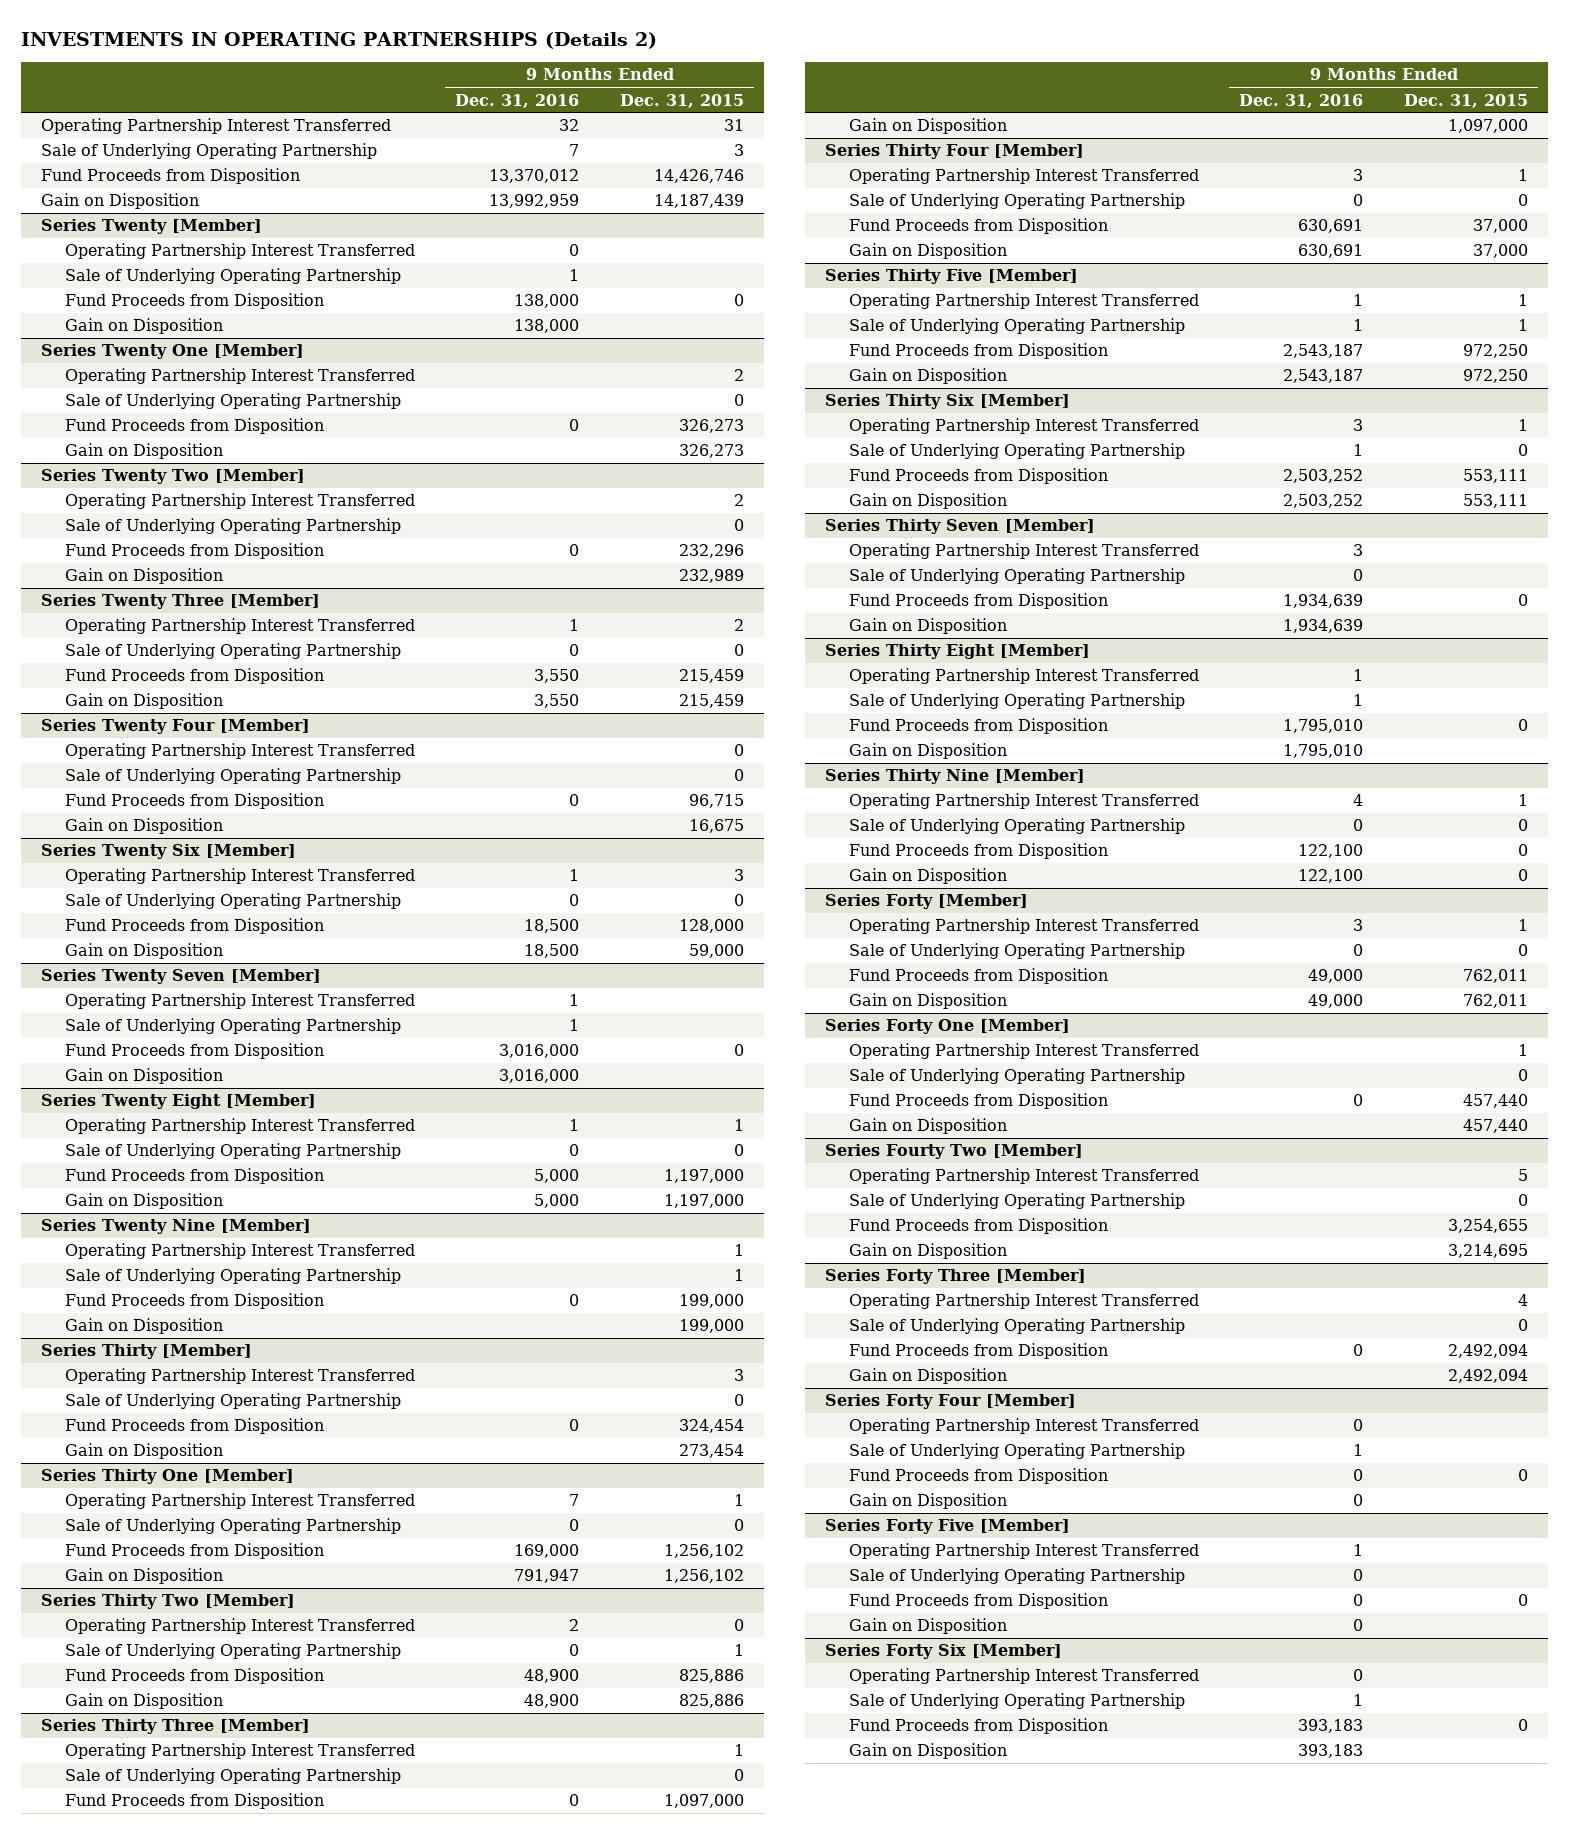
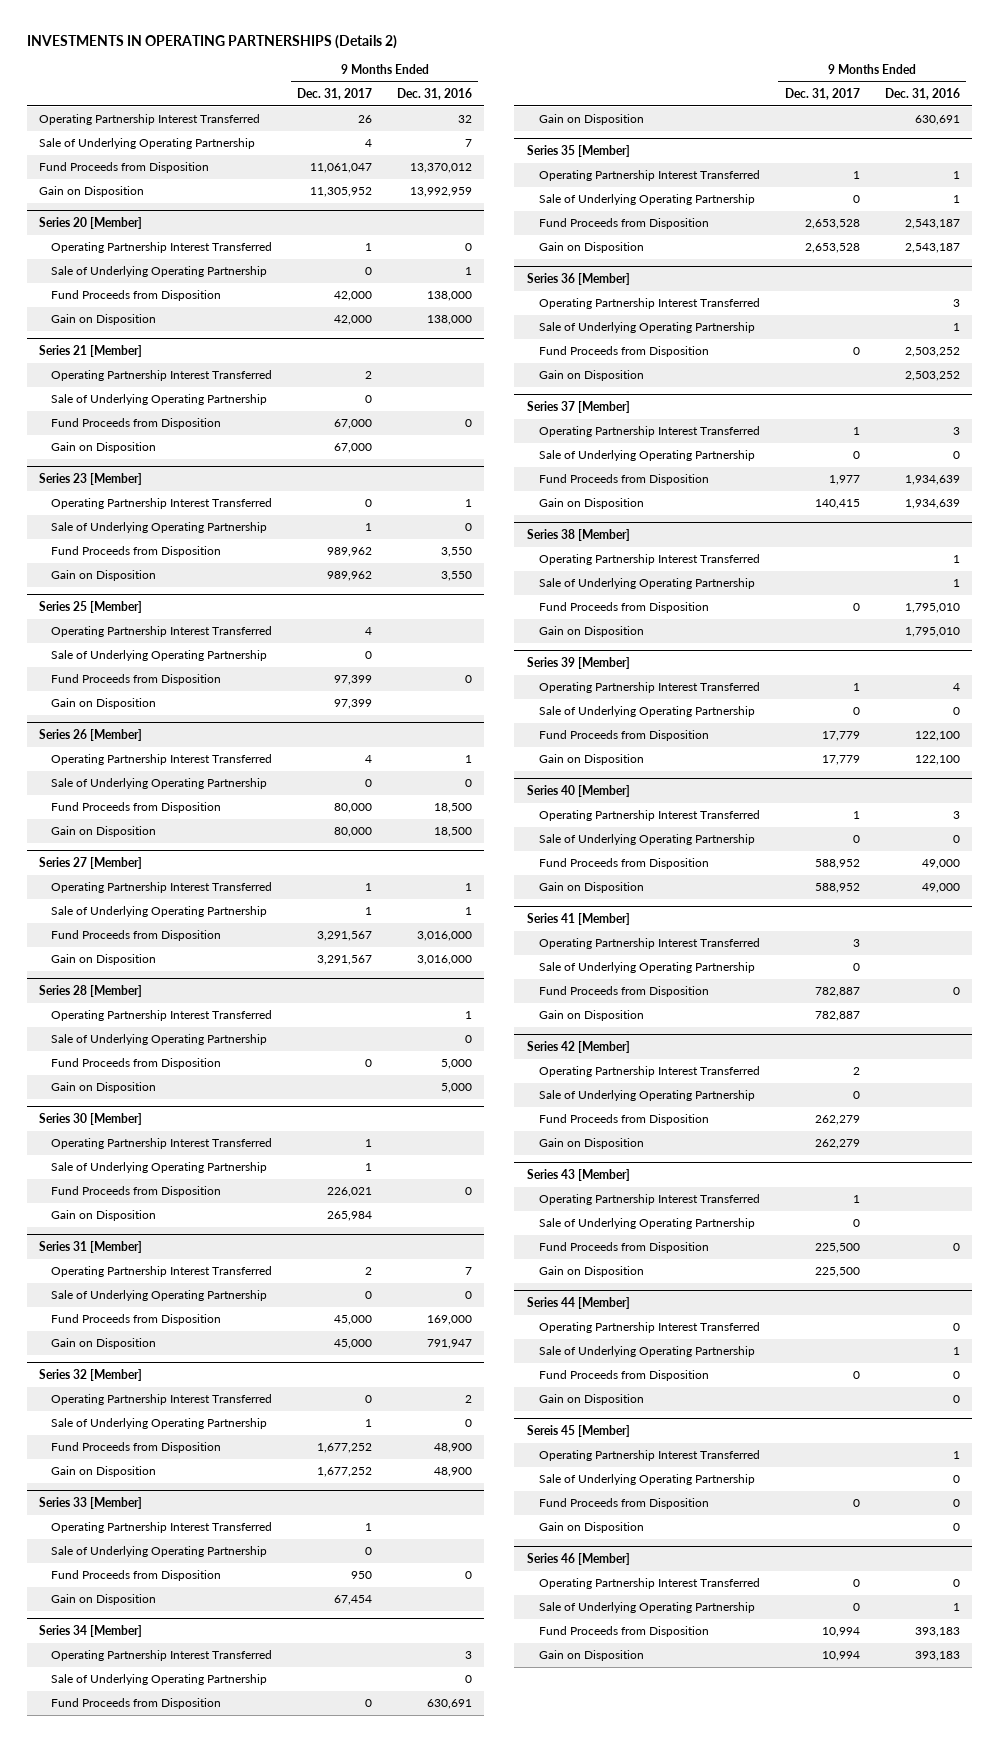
[619,93,744,108] Dec. 31, 2015 -> none
none -> [297,87,373,100] Dec. 31, 2017
[40,219,262,235] Series Twenty [Member] -> [39,217,143,230] Series 20 [Member]
[64,368,415,385] Operating Partnership Interest Transferred -> none
[64,393,401,410] Sale of Underlying Operating Partnership -> none
[64,418,324,435] Fund Proceeds from Disposition -> none
[64,443,223,460] Gain on Disposition -> none
[40,469,305,485] Series Twenty Two [Member] -> none
[40,344,304,360] Series Twenty One [Member] -> [39,345,143,358] Series 21 [Member]
[40,594,320,610] Series Twenty Three [Member] -> [39,473,143,486] Series 23 [Member]
[40,719,310,735] Series Twenty Four [Member] -> none
none -> [39,601,143,614] Series 25 [Member]
[40,844,296,860] Series Twenty Six [Member] -> [39,729,143,742] Series 26 [Member]
[40,969,321,985] Series Twenty Seven [Member] -> [39,857,143,870] Series 27 [Member]
[40,1094,316,1110] Series Twenty Eight [Member] -> [39,985,143,998] Series 28 [Member]
[40,1219,311,1235] Series Twenty Nine [Member] -> none
[64,1243,415,1260] Operating Partnership Interest Transferred -> none
[64,1268,401,1285] Sale of Underlying Operating Partnership -> none
[64,1293,324,1310] Fund Proceeds from Disposition -> none
[64,1318,223,1335] Gain on Disposition -> none
[40,1344,252,1360] Series Thirty [Member] -> [39,1113,143,1126] Series 30 [Member]
[40,1469,294,1485] Series Thirty One [Member] -> [39,1241,143,1254] Series 31 [Member]
[40,1594,295,1610] Series Thirty Two [Member] -> [39,1369,143,1382] Series 32 [Member]
[40,1719,310,1735] Series Thirty Three [Member] -> [39,1497,143,1510] Series 33 [Member]
[824,144,1084,160] Series Thirty Four [Member] -> [39,1625,143,1638] Series 34 [Member]
[824,269,1078,285] Series Thirty Five [Member] -> [526,145,630,158] Series 35 [Member]
[824,394,1070,410] Series Thirty Six [Member] -> [526,273,630,286] Series 36 [Member]
[824,519,1095,535] Series Thirty Seven [Member] -> [526,401,630,414] Series 37 [Member]
[824,644,1090,660] Series Thirty Eight [Member] -> [526,529,630,542] Series 38 [Member]
[824,769,1085,785] Series Thirty Nine [Member] -> [526,657,630,670] Series 39 [Member]
[824,894,1028,910] Series Forty [Member] -> [526,785,630,798] Series 40 [Member]
[824,1019,1070,1035] Series Forty One [Member] -> [526,913,630,926] Series 41 [Member]
[824,1144,1083,1160] Series Fourty Two [Member] -> [526,1041,630,1054] Series 42 [Member]
[824,1269,1086,1285] Series Forty Three [Member] -> [526,1169,630,1182] Series 43 [Member]
[824,1394,1076,1410] Series Forty Four [Member] -> [526,1297,630,1310] Series 44 [Member]
[824,1519,1070,1535] Series Forty Five [Member] -> [526,1425,630,1438] Sereis 45 [Member]
[824,1644,1062,1660] Series Forty Six [Member] -> [526,1553,630,1566] Series 46 [Member]

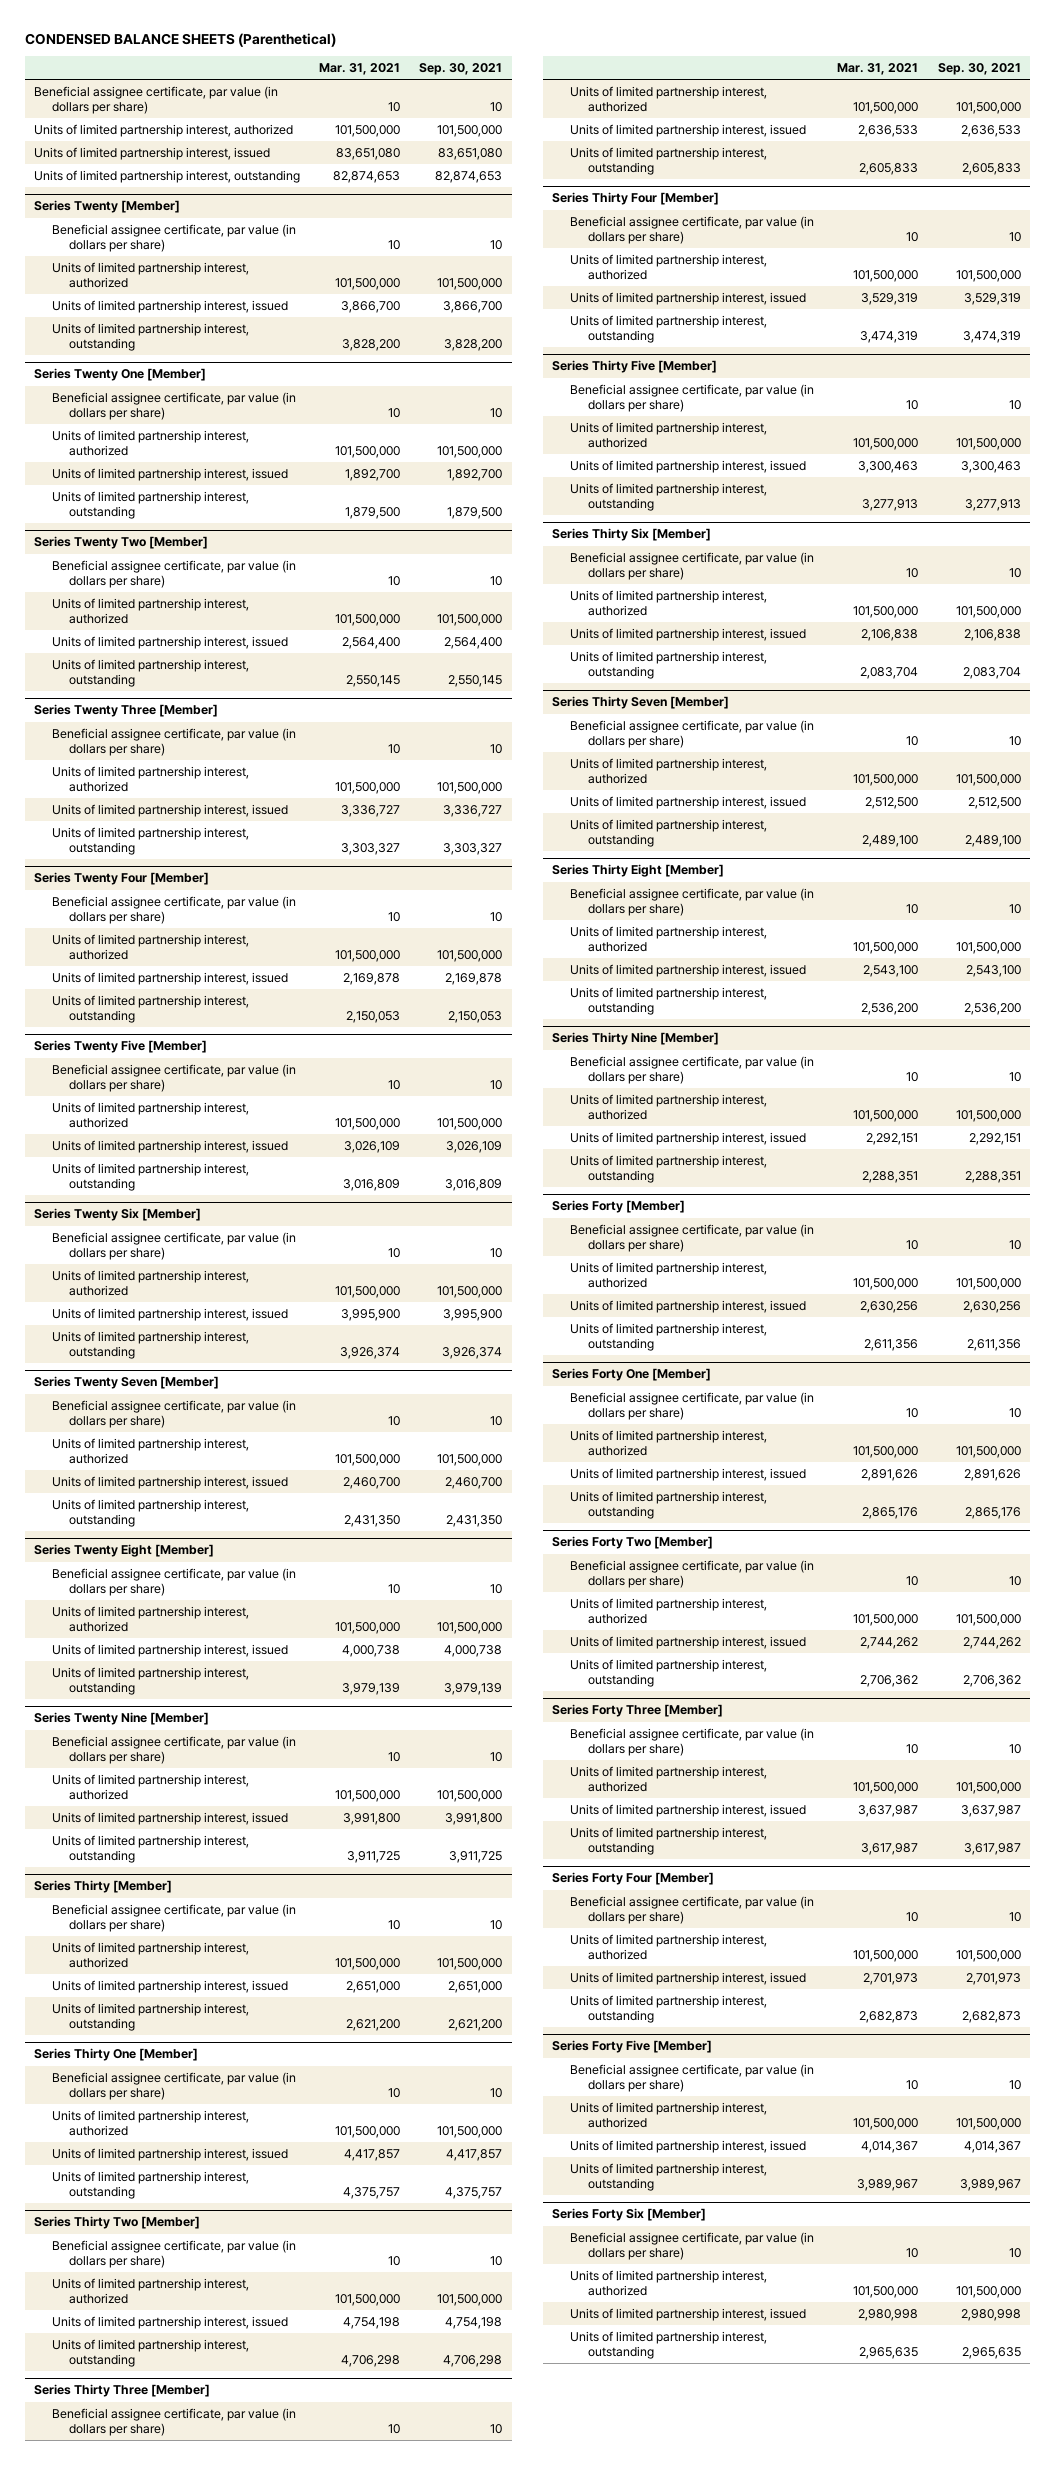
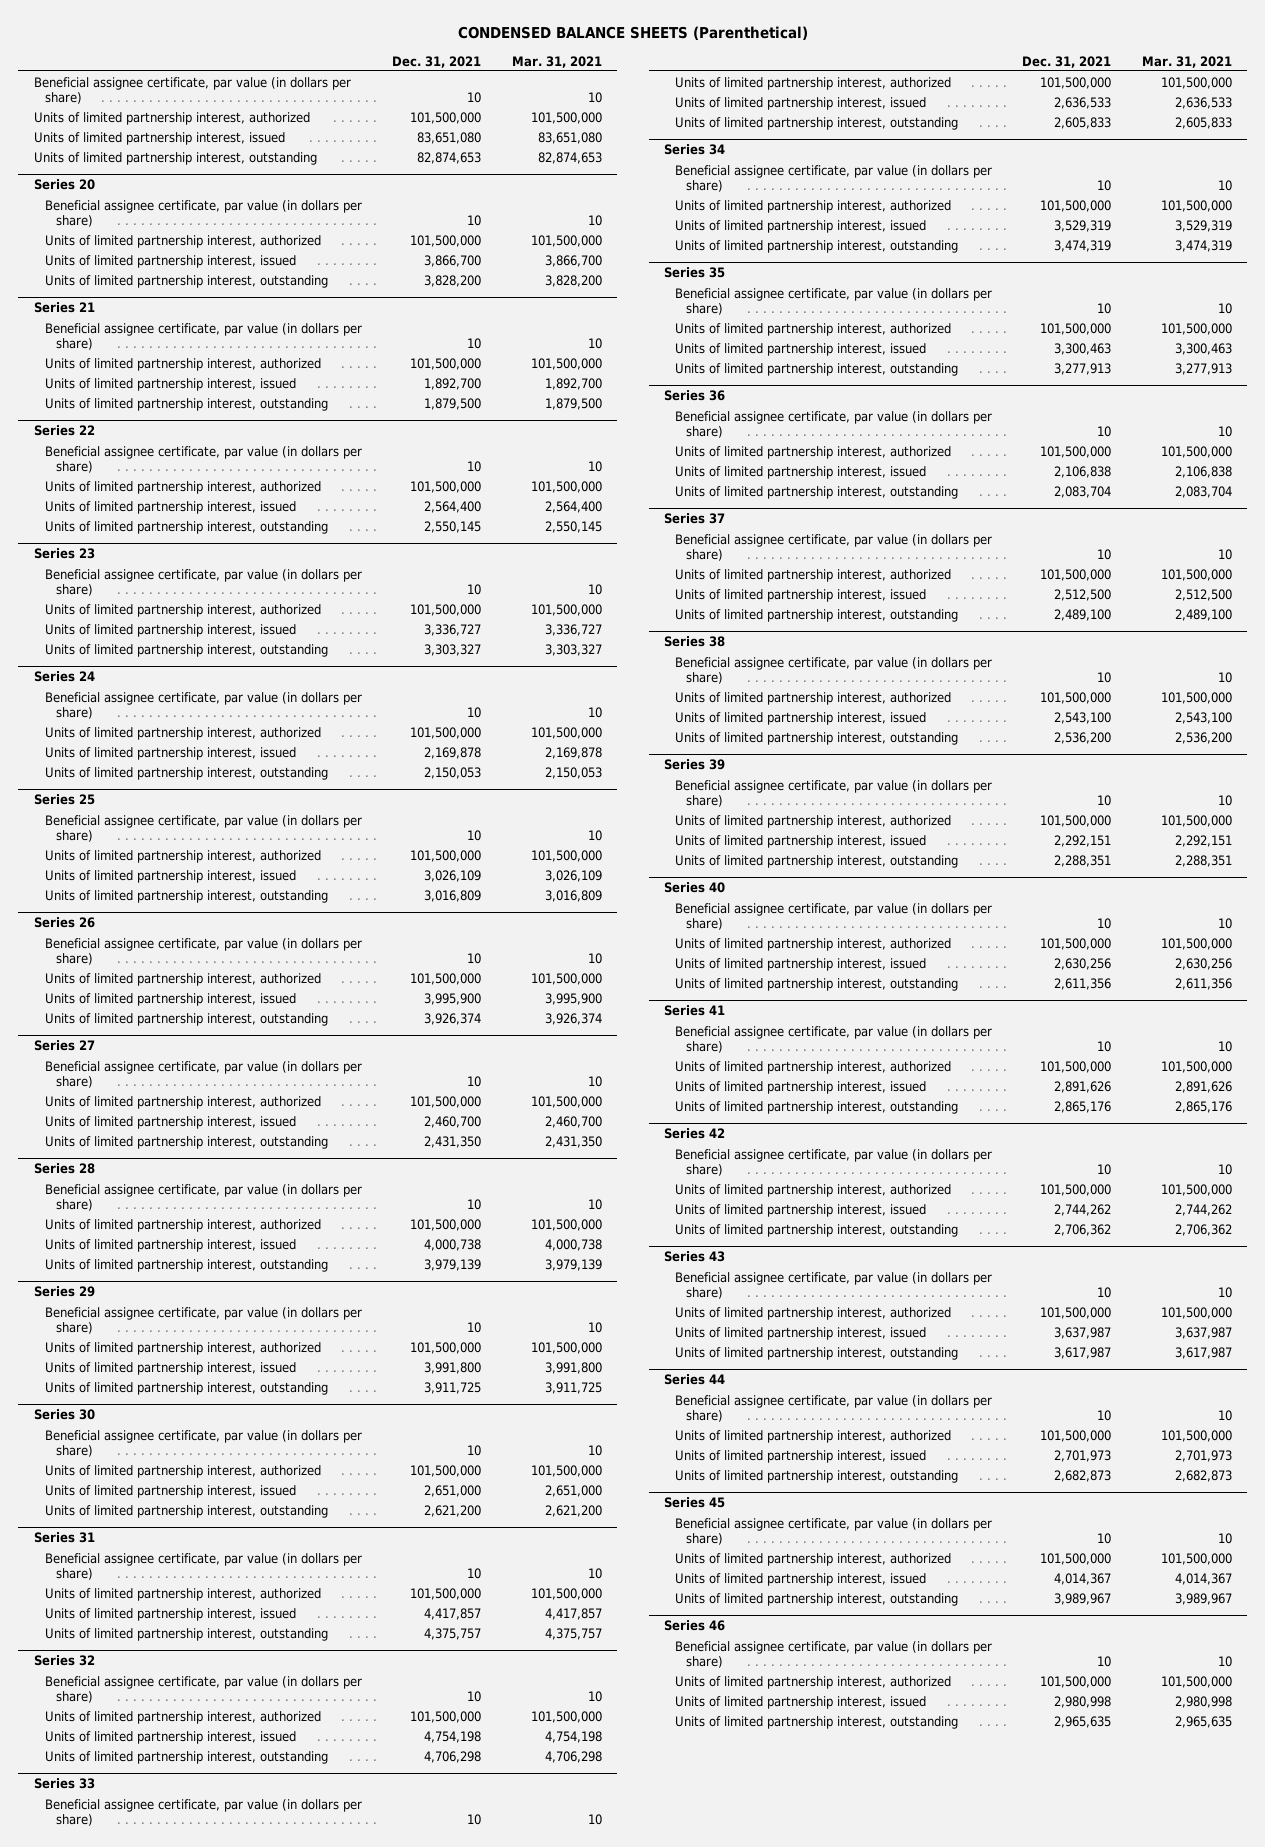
[419,62,503,75] Sep. 30, 2021 -> none
none -> [392,55,482,68] Dec. 31, 2021
[34,200,181,214] Series Twenty [Member] -> [33,179,95,191] Series 20
[34,368,207,382] Series Twenty One [Member] -> [33,302,95,314] Series 21
[34,536,209,550] Series Twenty Two [Member] -> [33,425,95,437] Series 22
[34,704,219,718] Series Twenty Three [Member] -> [33,548,95,560] Series 23
[34,872,210,886] Series Twenty Four [Member] -> [33,671,95,683] Series 24
[34,1040,208,1054] Series Twenty Five [Member] -> [33,794,95,806] Series 25
[34,1208,202,1222] Series Twenty Six [Member] -> [33,917,95,929] Series 26
[34,1376,220,1390] Series Twenty Seven [Member] -> [33,1040,95,1052] Series 27
[34,1544,215,1558] Series Twenty Eight [Member] -> [33,1163,95,1175] Series 28
[34,1712,210,1726] Series Twenty Nine [Member] -> [33,1286,95,1298] Series 29
[34,1880,173,1894] Series Thirty [Member] -> [33,1409,95,1421] Series 30
[34,2048,199,2062] Series Thirty One [Member] -> [33,1532,95,1544] Series 31
[34,2216,201,2230] Series Thirty Two [Member] -> [33,1655,95,1667] Series 32
[34,2384,211,2398] Series Thirty Three [Member] -> [33,1778,95,1790] Series 33
[552,192,720,206] Series Thirty Four [Member] -> [663,144,725,156] Series 34
[552,360,718,374] Series Thirty Five [Member] -> [663,267,725,279] Series 35
[552,528,712,542] Series Thirty Six [Member] -> [663,390,725,402] Series 36
[552,696,730,710] Series Thirty Seven [Member] -> [663,513,725,525] Series 37
[552,864,725,878] Series Thirty Eight [Member] -> [663,636,725,648] Series 38
[552,1032,720,1046] Series Thirty Nine [Member] -> [663,759,725,771] Series 39
[552,1200,686,1214] Series Forty [Member] -> [663,882,725,894] Series 40
[552,1368,712,1382] Series Forty One [Member] -> [663,1005,725,1017] Series 41
[552,1536,714,1550] Series Forty Two [Member] -> [663,1128,725,1140] Series 42
[552,1704,724,1718] Series Forty Three [Member] -> [663,1251,725,1263] Series 43
[552,1872,715,1886] Series Forty Four [Member] -> [663,1374,725,1386] Series 44
[552,2040,713,2054] Series Forty Five [Member] -> [663,1497,725,1509] Series 45
[552,2208,707,2222] Series Forty Six [Member] -> [663,1620,725,1632] Series 46

